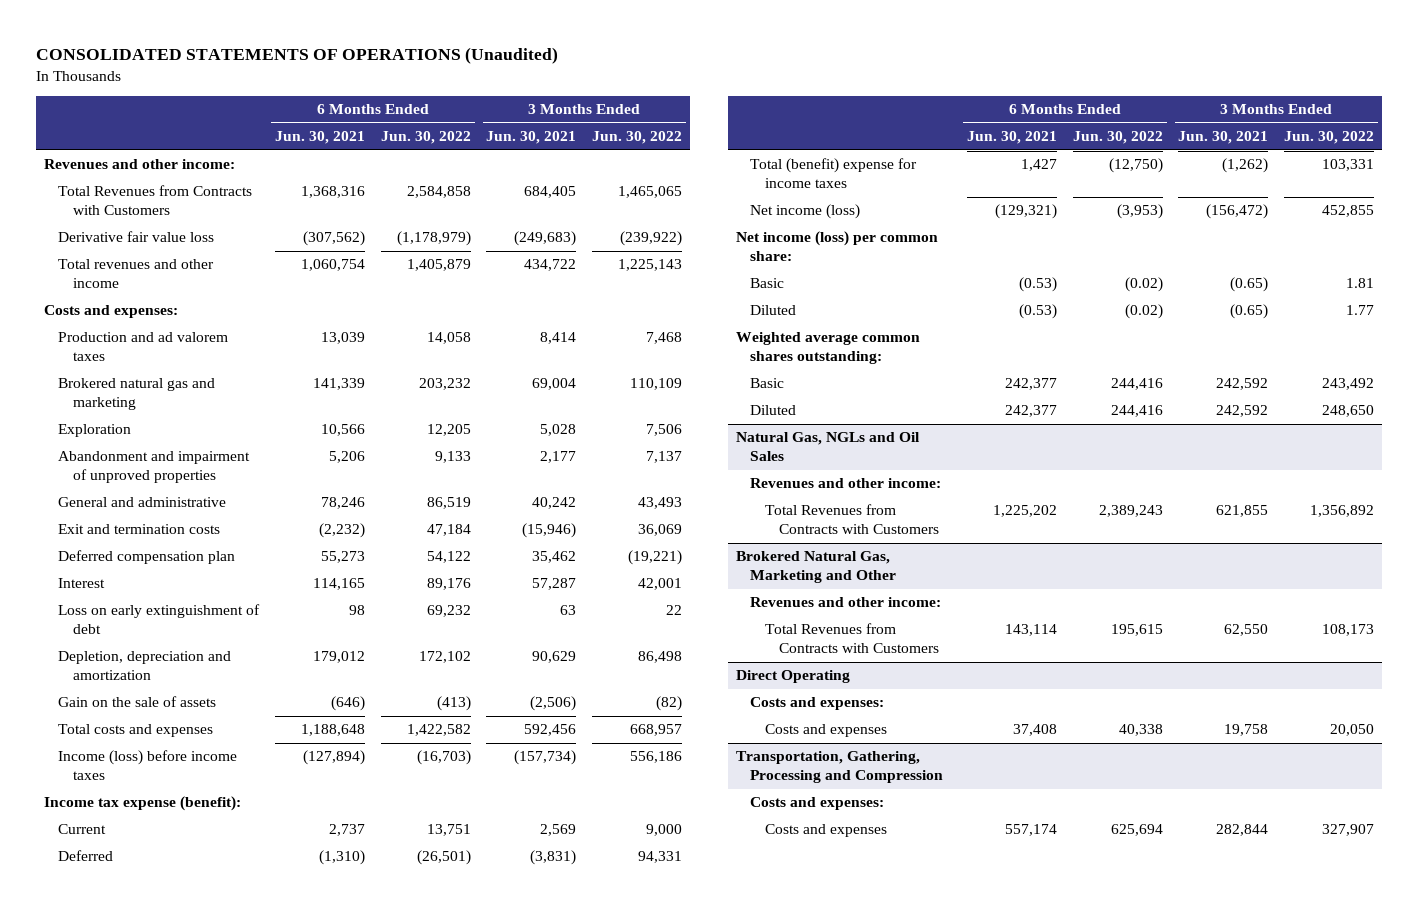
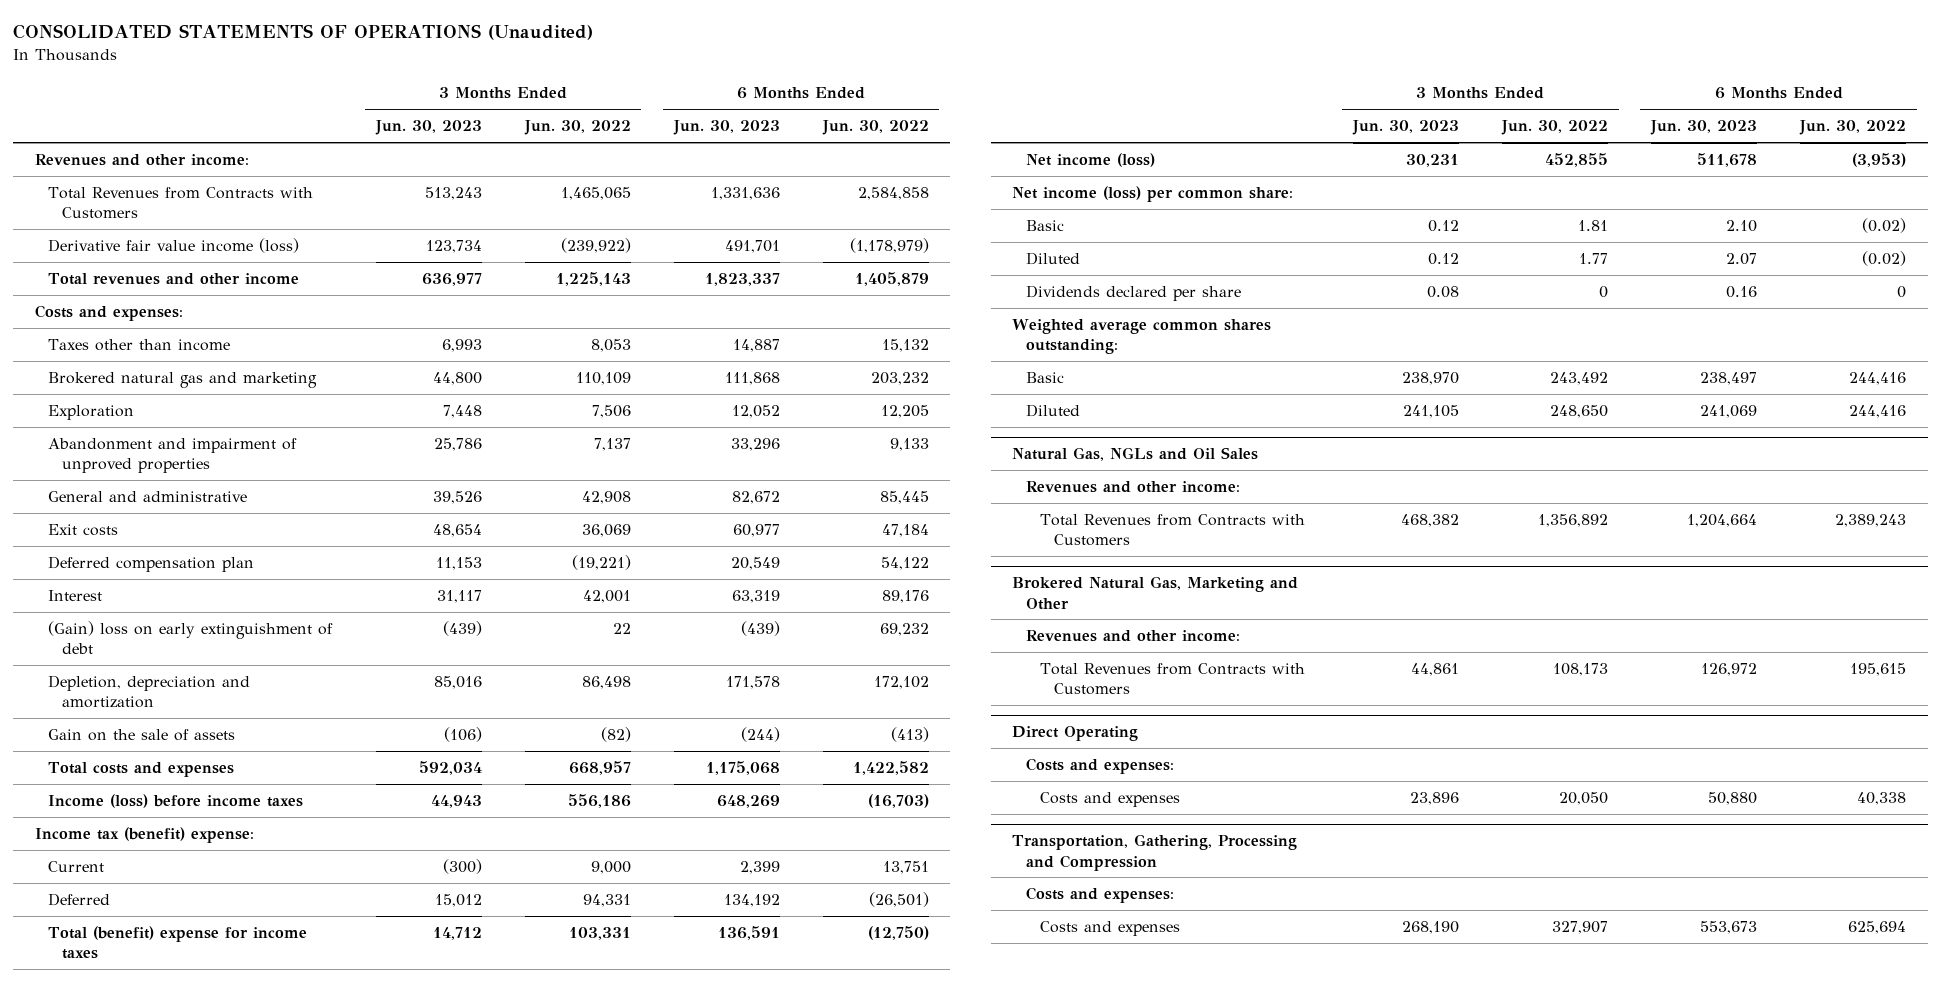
[275,131,366,145] Jun. 30, 2021 -> none
[486,131,577,145] Jun. 30, 2021 -> none
none -> [374,120,482,136] Jun. 30, 2023
none -> [672,120,780,136] Jun. 30, 2023
[58,231,215,243] Derivative fair value loss -> [48,238,300,254] Derivative fair value income (loss)
[58,332,229,362] Production and ad valorem taxes -> none
none -> [48,339,231,352] Taxes other than income
[426,497,471,510] 86,519 -> [879,491,929,505] 85,445
[638,497,683,510] 43,493 -> [581,491,631,505] 42,908
[58,524,221,535] Exit and termination costs -> [48,524,119,537] Exit costs
[58,604,261,635] Loss on early extinguishment of debt -> [48,621,334,655] (Gain) loss on early extinguishment of debt
[44,796,242,812] Income tax expense (benefit): -> [34,827,254,844] Income tax (benefit) expense:
none -> [1025,285,1241,302] Dividends declared per share

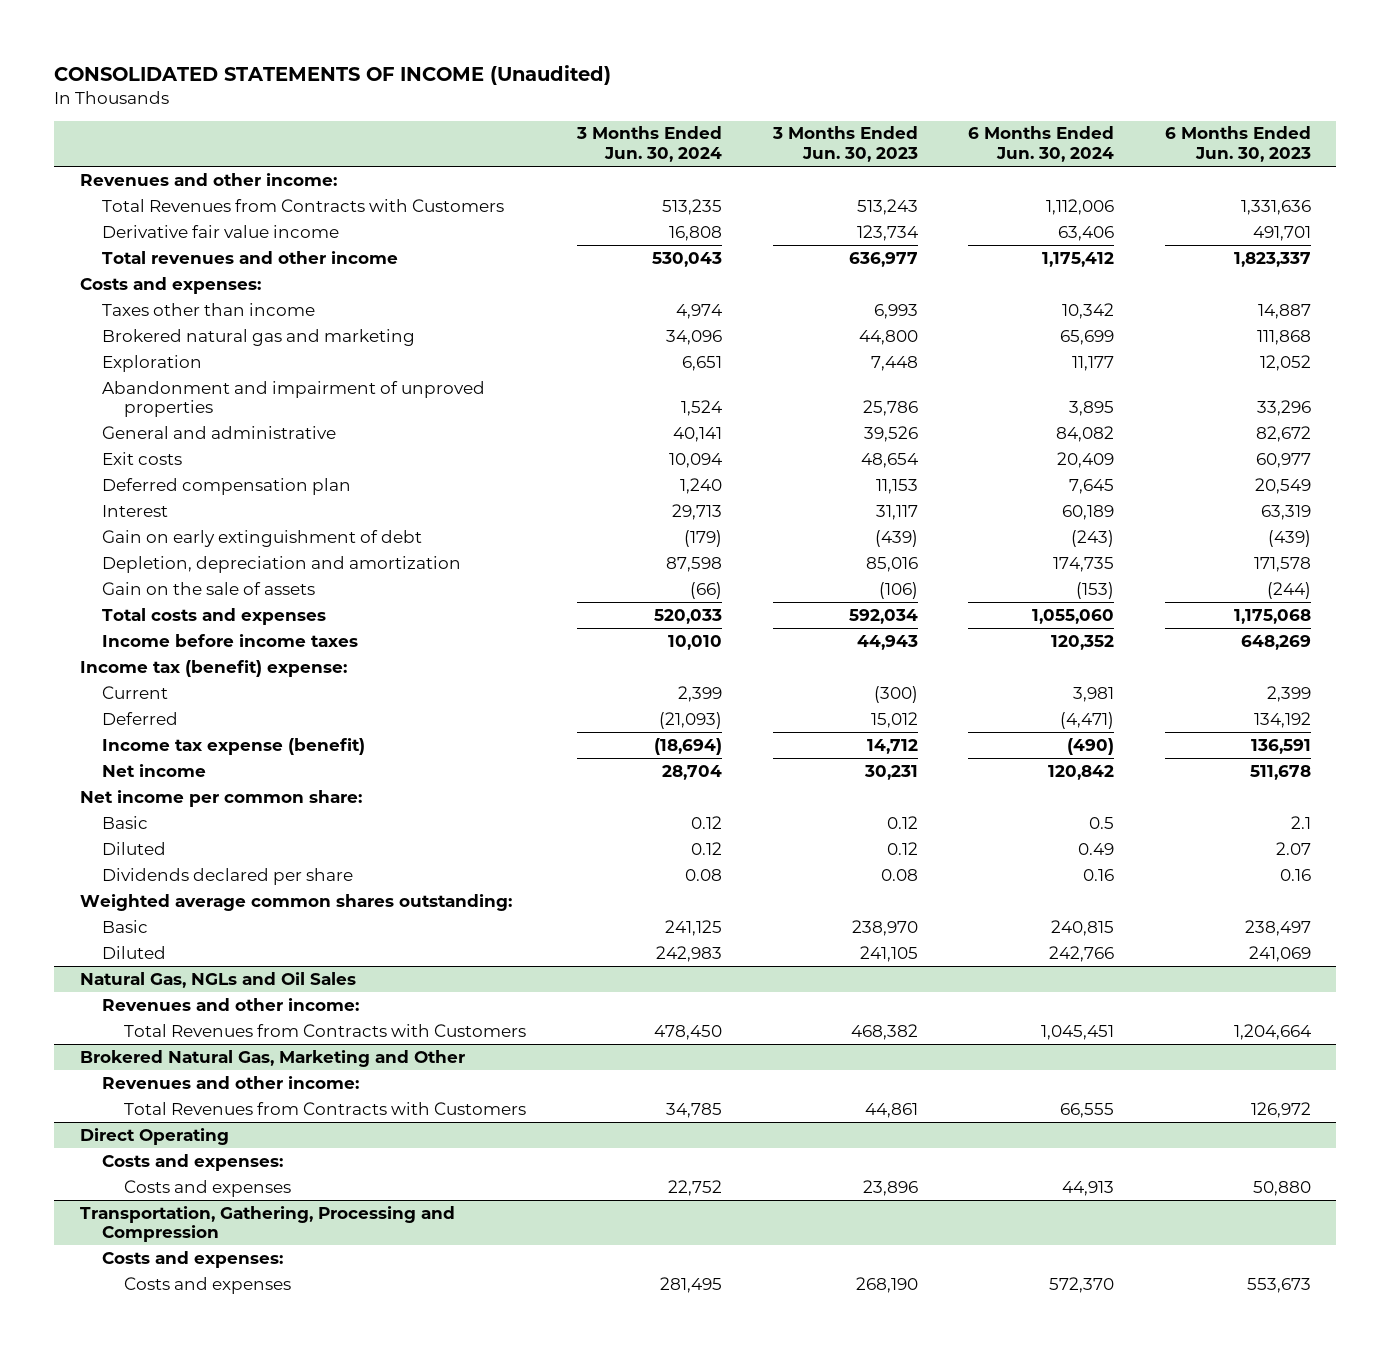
[13,24,594,41] CONSOLIDATED STATEMENTS OF OPERATIONS (Unaudited) -> [54,64,612,85] CONSOLIDATED STATEMENTS OF INCOME (Unaudited)
[523,120,631,136] Jun. 30, 2022 -> none
[821,120,929,136] Jun. 30, 2022 -> none
none -> [575,126,722,163] 3 Months Ended Jun. 30, 2024
none -> [968,126,1115,163] 6 Months Ended Jun. 30, 2024
[48,238,300,254] Derivative fair value income (loss) -> [102,224,340,238] Derivative fair value income
[48,621,334,655] (Gain) loss on early extinguishment of debt -> [102,529,423,547] Gain on early extinguishment of debt
[48,794,304,809] Income (loss) before income taxes -> [102,633,359,647] Income before income taxes
[48,926,308,960] Total (benefit) expense for income taxes -> [102,737,366,755] Income tax expense (benefit)
[1025,153,1155,168] Net income (loss) -> [102,763,207,777] Net income
[1012,186,1294,203] Net income (loss) per common share: -> [79,789,362,807] Net income per common share:
[1726,220,1758,233] 2.10 -> [1290,815,1311,829] 2.1

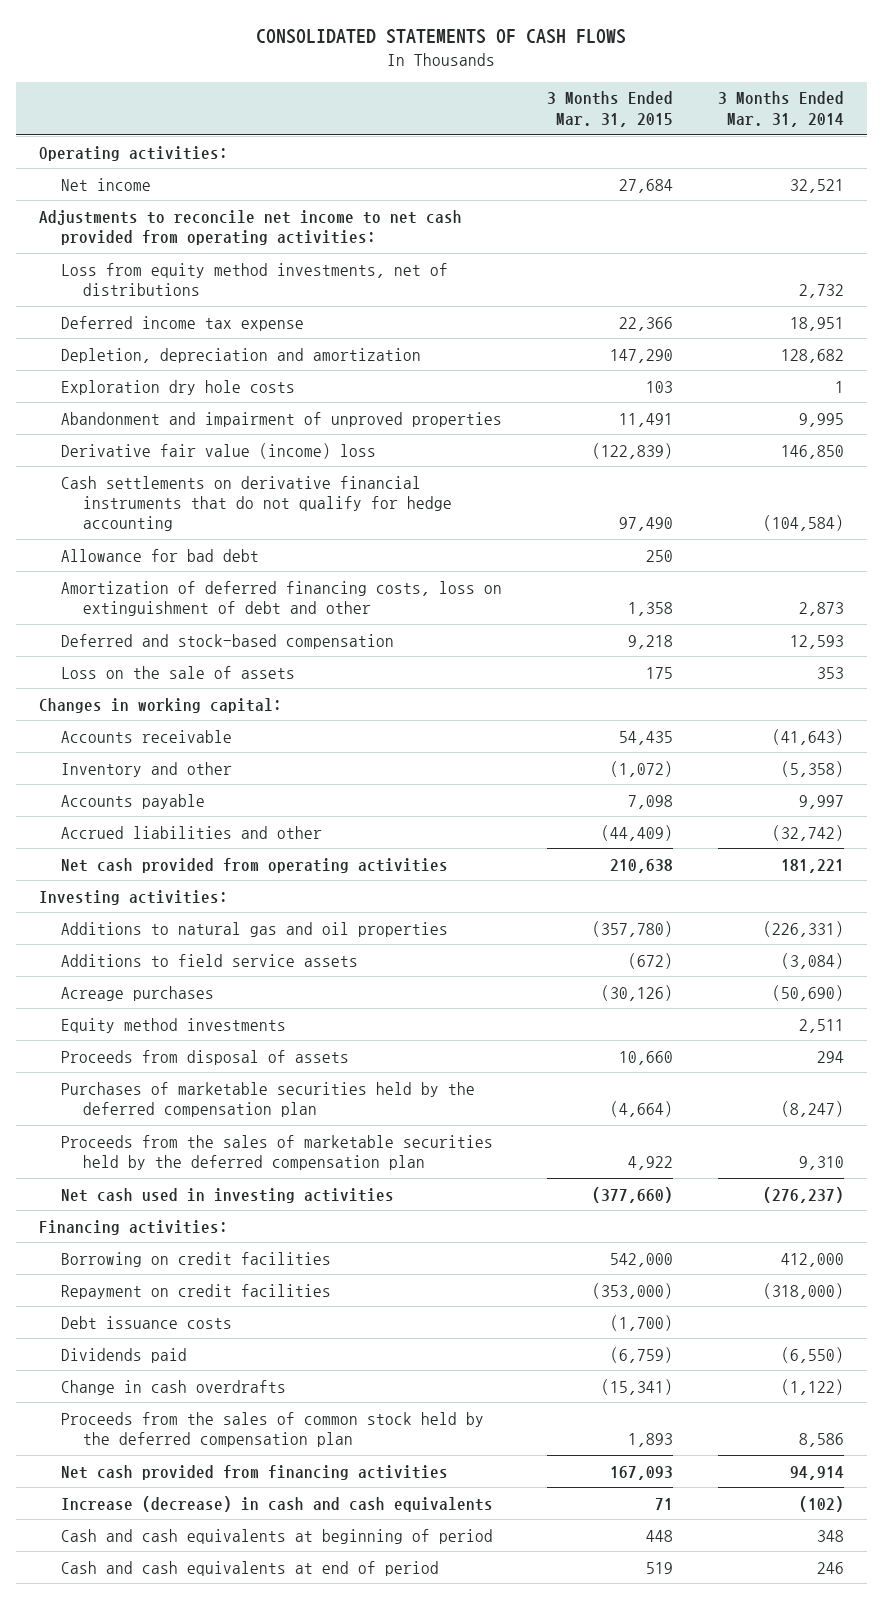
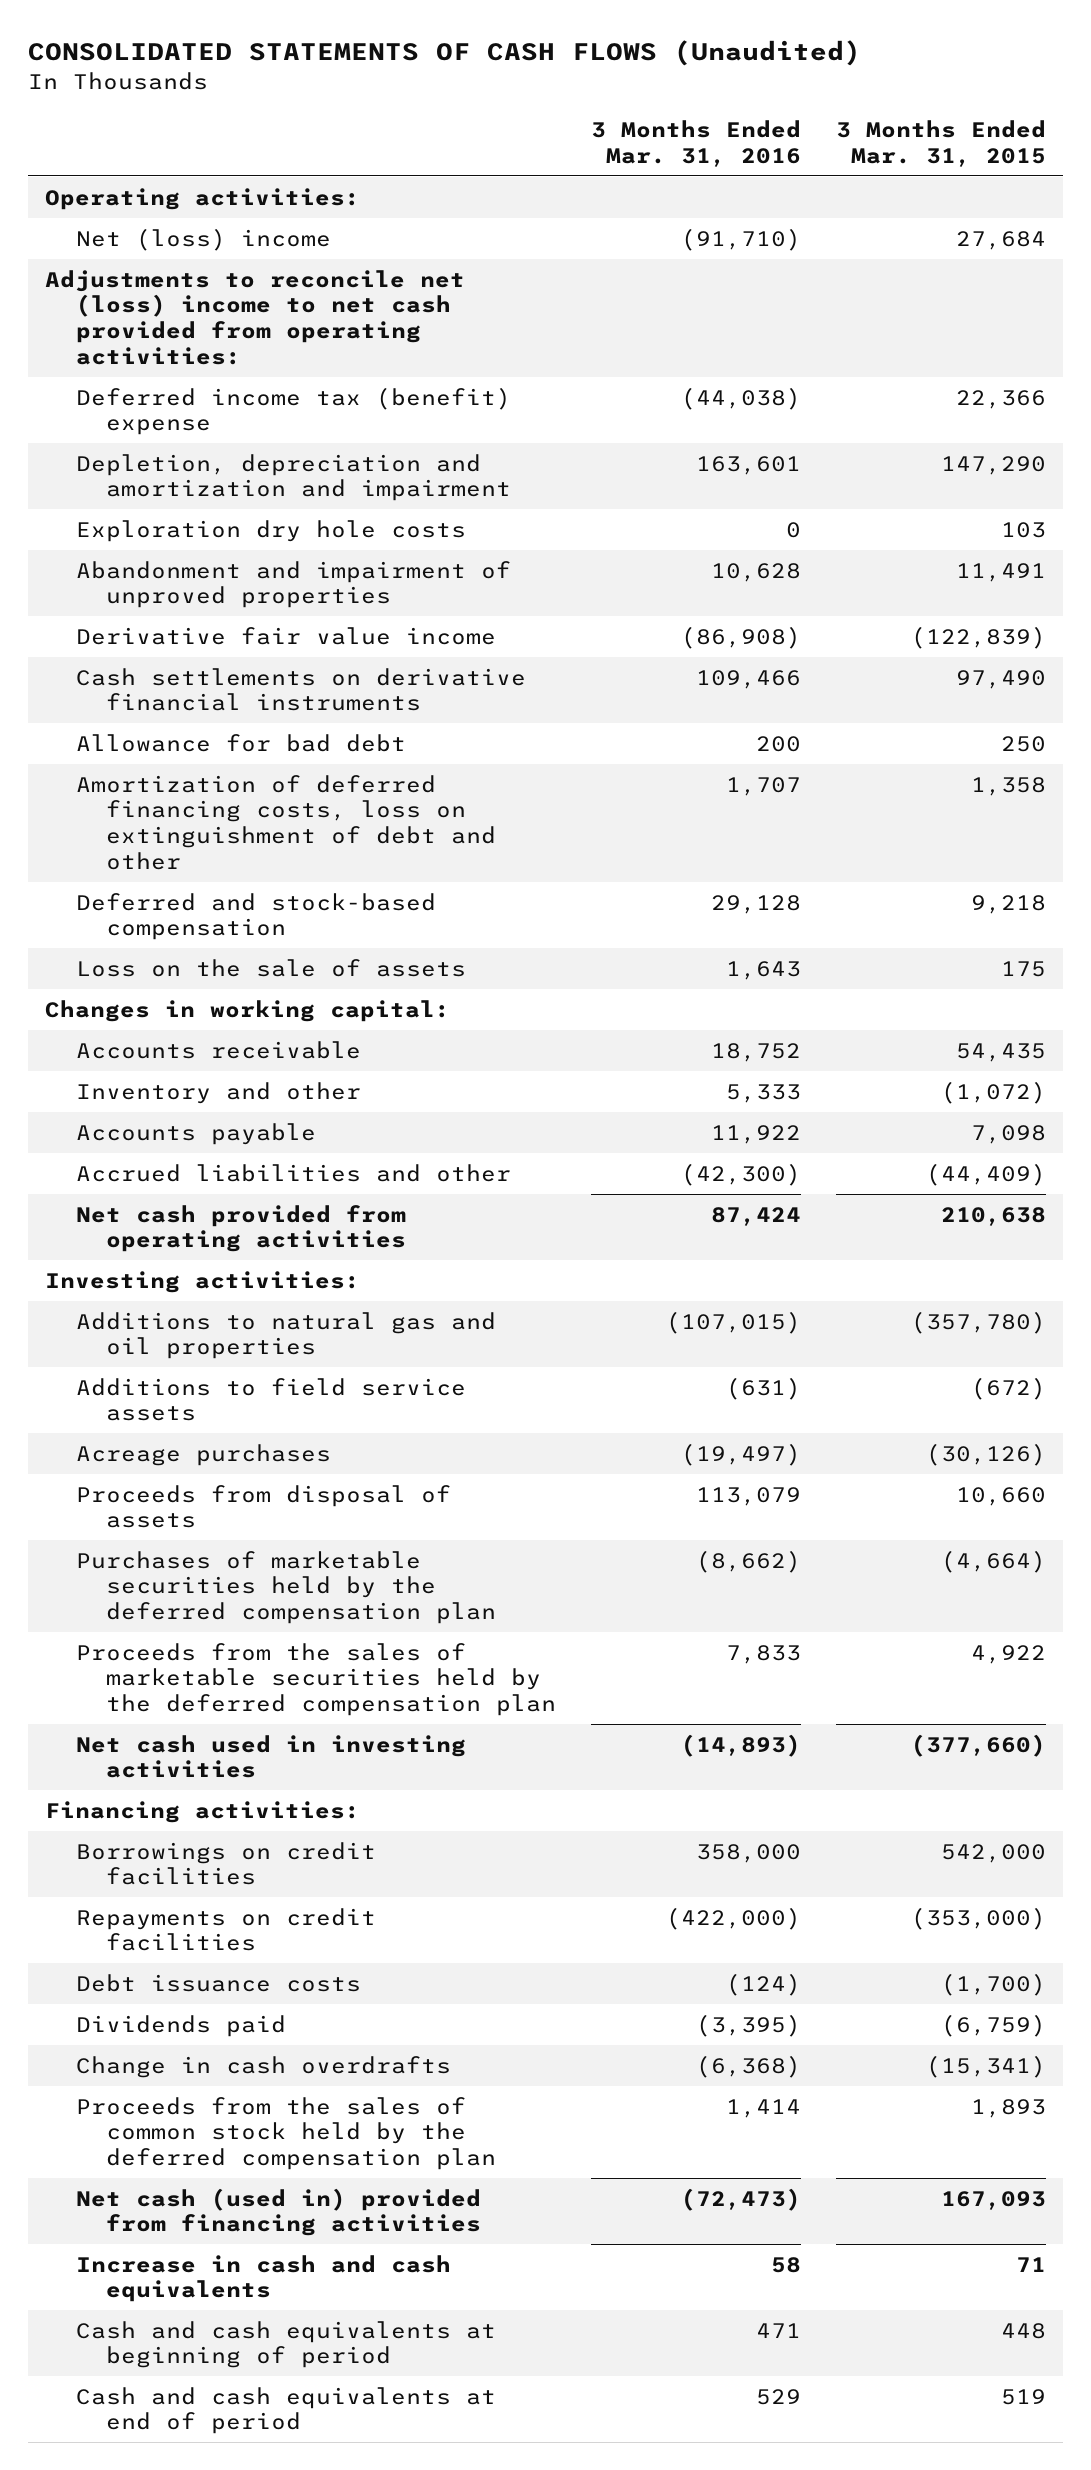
[256,29,627,45] CONSOLIDATED STATEMENTS OF CASH FLOWS -> [27,40,861,67] CONSOLIDATED STATEMENTS OF CASH FLOWS (Unaudited)
[718,91,845,127] 3 Months Ended Mar. 31, 2014 -> none
none -> [590,120,801,167] 3 Months Ended Mar. 31, 2016
[60,262,448,296] Loss from equity method investments, net of distributions -> none
[60,177,151,191] Net income -> [75,227,331,251] Net (loss) income
[38,209,462,245] Adjustments to reconcile net income to net cash provided from operating activities: -> [45,269,466,365] Adjustments to reconcile net (loss) income to net cash provided from operating activities:
[60,315,304,331] Deferred income tax expense -> [75,386,511,436] Deferred income tax (benefit) expense
[60,347,421,363] Depletion, depreciation and amortization -> [75,453,511,502] Depletion, depreciation and amortization and impairment
[60,442,376,459] Derivative fair value (income) loss -> [75,626,496,645] Derivative fair value income
[60,475,452,532] Cash settlements on derivative financial instruments that do not qualify for hedge accounting -> [75,667,526,712] Cash settlements on derivative financial instruments
[60,1017,286,1033] Equity method investments -> none
[60,1251,331,1267] Borrowing on credit facilities -> [75,1841,376,1886] Borrowings on credit facilities
[60,1283,331,1299] Repayment on credit facilities -> [75,1907,376,1952] Repayments on credit facilities
[60,1464,448,1480] Net cash provided from financing activities -> [75,2187,481,2237] Net cash (used in) provided from financing activities
[60,1495,493,1512] Increase (decrease) in cash and cash equivalents -> [75,2254,451,2303] Increase in cash and cash equivalents

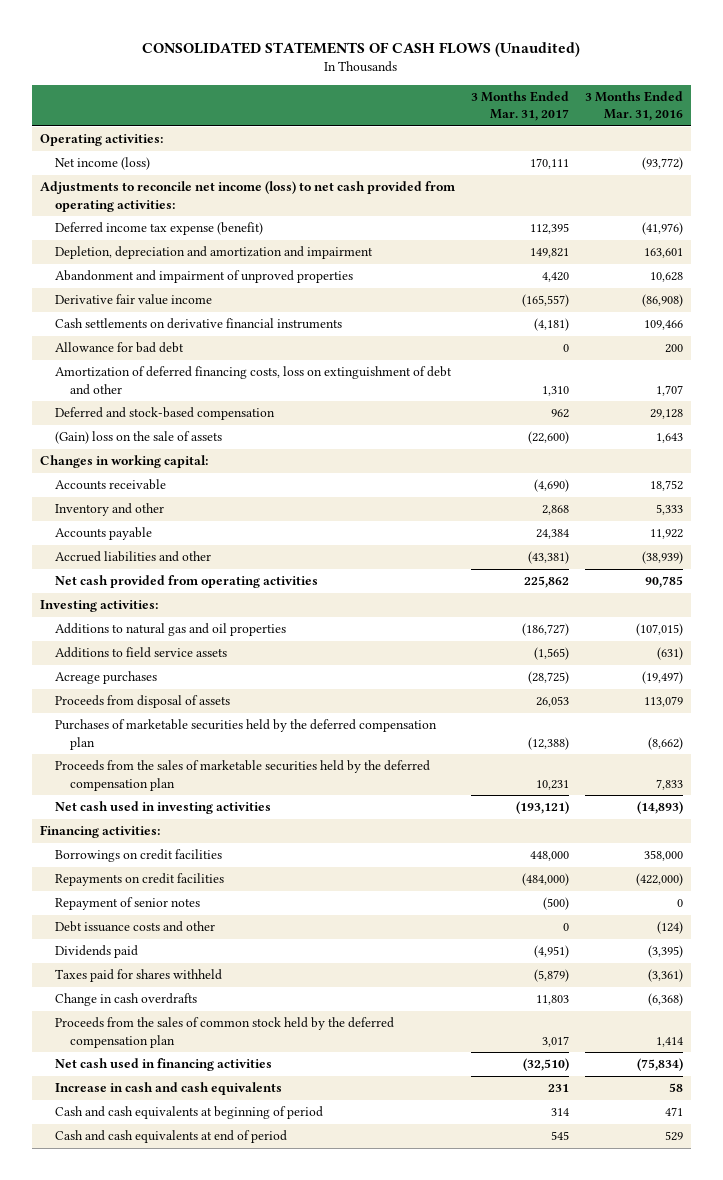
[835,120,1046,167] 3 Months Ended Mar. 31, 2015 -> none
none -> [470,90,569,122] 3 Months Ended Mar. 31, 2017
[75,227,331,251] Net (loss) income -> [55,157,151,171] Net income (loss)
[680,227,801,251] (91,710) -> [642,157,684,171] (93,772)
[45,269,466,365] Adjustments to reconcile net (loss) income to net cash provided from operating activities: -> [39,181,456,212] Adjustments to reconcile net income (loss) to net cash provided from operating activities:
[75,386,511,436] Deferred income tax (benefit) expense -> [55,222,264,236] Deferred income tax expense (benefit)
[680,386,801,410] (44,038) -> [642,222,684,236] (41,976)
[75,519,466,542] Exploration dry hole costs -> none
[75,958,466,977] Loss on the sale of assets -> [55,431,223,445] (Gain) loss on the sale of assets
[680,1162,801,1186] (42,300) -> [642,551,684,565] (38,939)
[710,1206,801,1226] 87,424 -> [645,576,684,589] 90,785
none -> [55,897,201,911] Repayment of senior notes
[75,1973,361,1992] Debt issuance costs -> [55,921,216,933] Debt issuance costs and other
none -> [55,969,223,983] Taxes paid for shares withheld
[75,2187,481,2237] Net cash (used in) provided from financing activities -> [55,1058,273,1072] Net cash used in financing activities
[680,2187,801,2211] (72,473) -> [637,1058,684,1072] (75,834)

